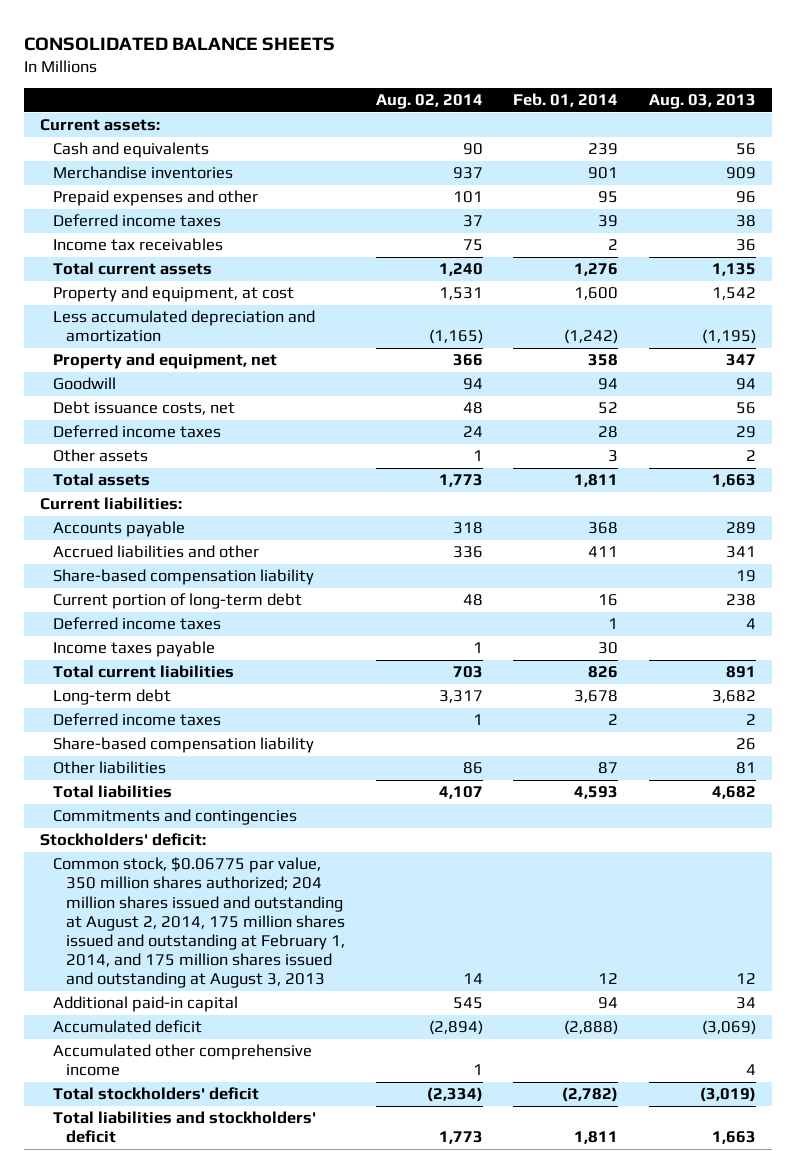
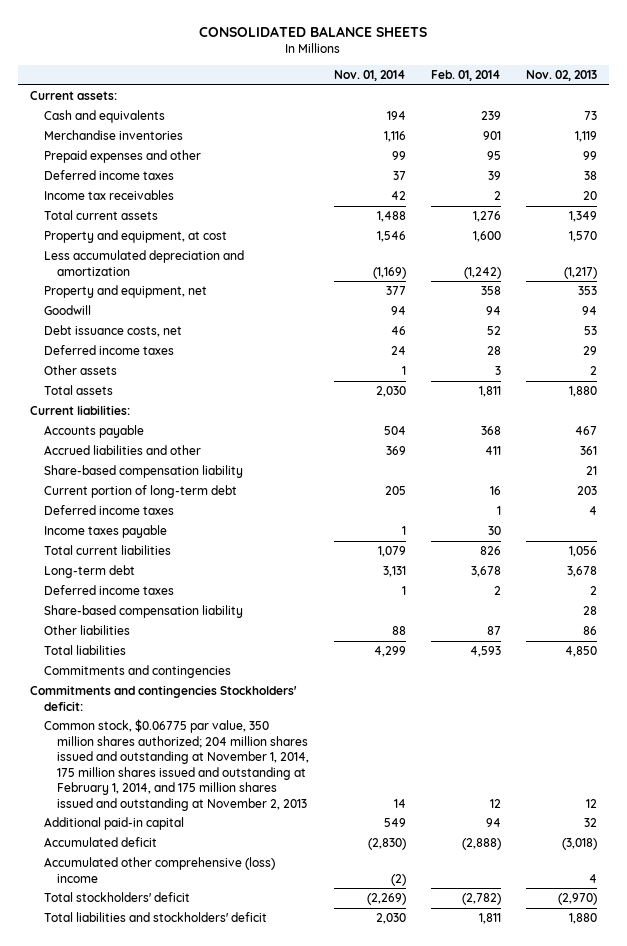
[375,94,483,110] Aug. 02, 2014 -> none
[649,94,757,110] Aug. 03, 2013 -> none
none -> [333,70,406,82] Nov. 01, 2014
none -> [525,70,597,82] Nov. 02, 2013
[39,833,206,847] Stockholders' deficit: -> [30,685,298,711] Commitments and contingencies Stockholders' deficit:
[52,857,345,989] Common stock, $0.06775 par value, 350 million shares authorized; 204 million shares issued and outstanding at August 2, 2014, 175 million shares issued and outstanding at February 1, 2014, and 175 million shares issued and outstanding at August 3, 2013 -> [43,719,309,811] Common stock, $0.06775 par value, 350 million shares authorized; 204 million shares issued and outstanding at November 1, 2014, 175 million shares issued and outstanding at February 1, 2014, and 175 million shares issued and outstanding at November 2, 2013
[52,1044,312,1077] Accumulated other comprehensive income -> [43,857,275,883] Accumulated other comprehensive (loss) income

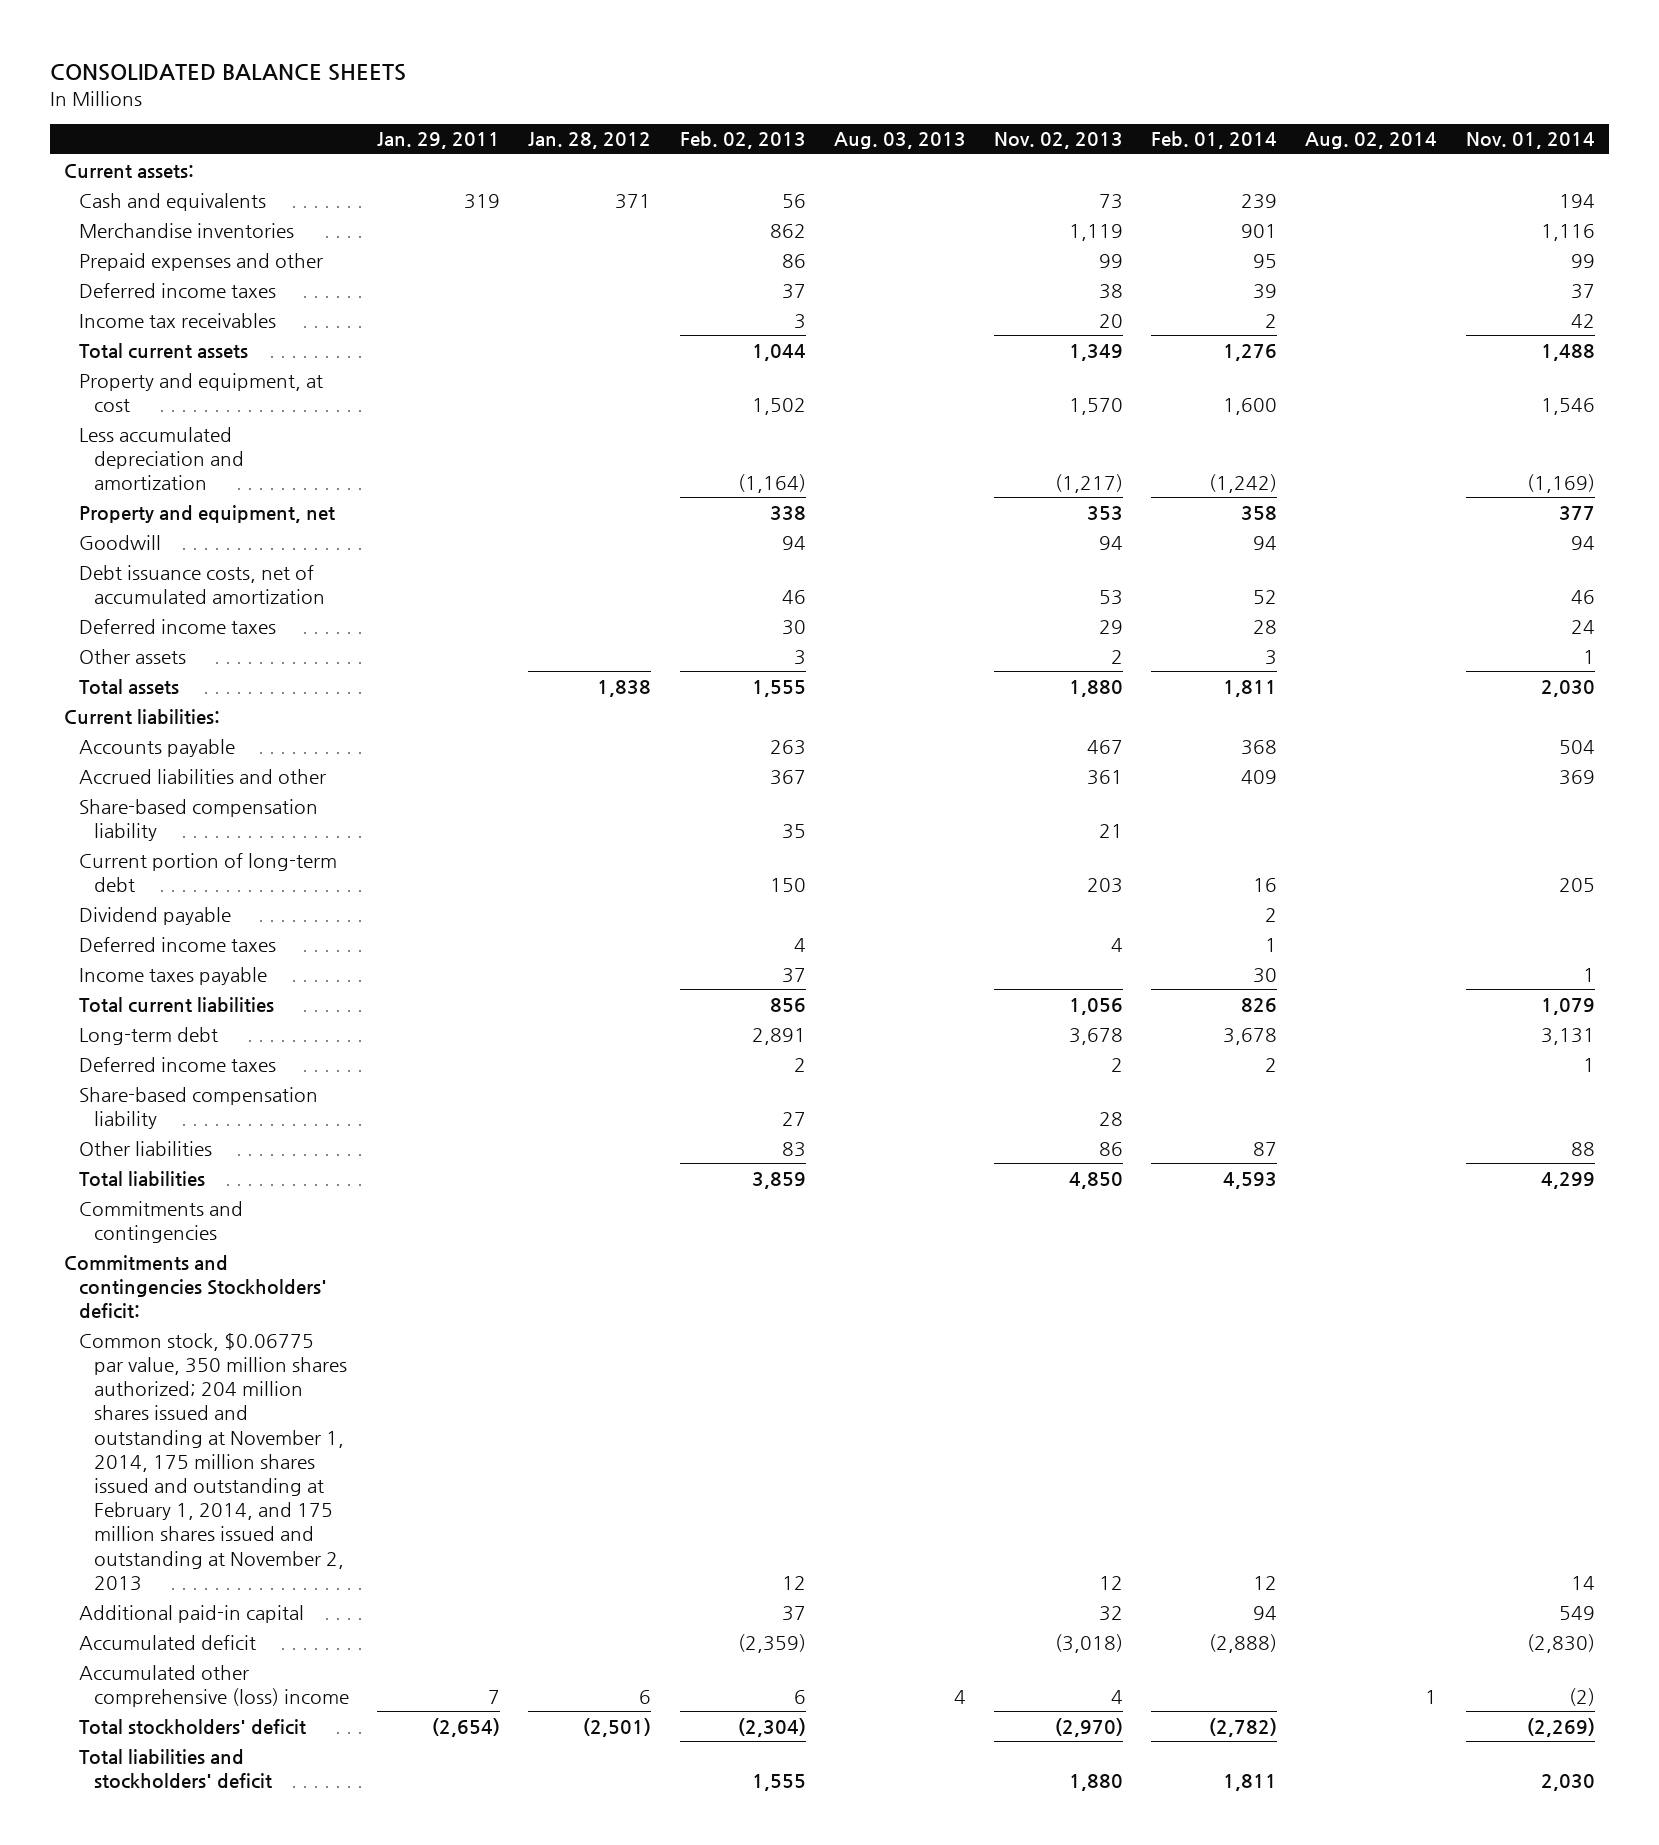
none -> [377,132,501,150] Jan. 29, 2011
none -> [528,132,652,150] Jan. 28, 2012
none -> [679,131,806,150] Feb. 02, 2013
none -> [833,132,966,150] Aug. 03, 2013
none -> [1305,132,1438,150] Aug. 02, 2014
[43,325,182,338] Debt issuance costs, net -> [79,564,326,604] Debt issuance costs, net of accumulated amortization
[484,446,501,456] 411 -> [1241,769,1278,784] 409
none -> [79,906,232,925] Dividend payable

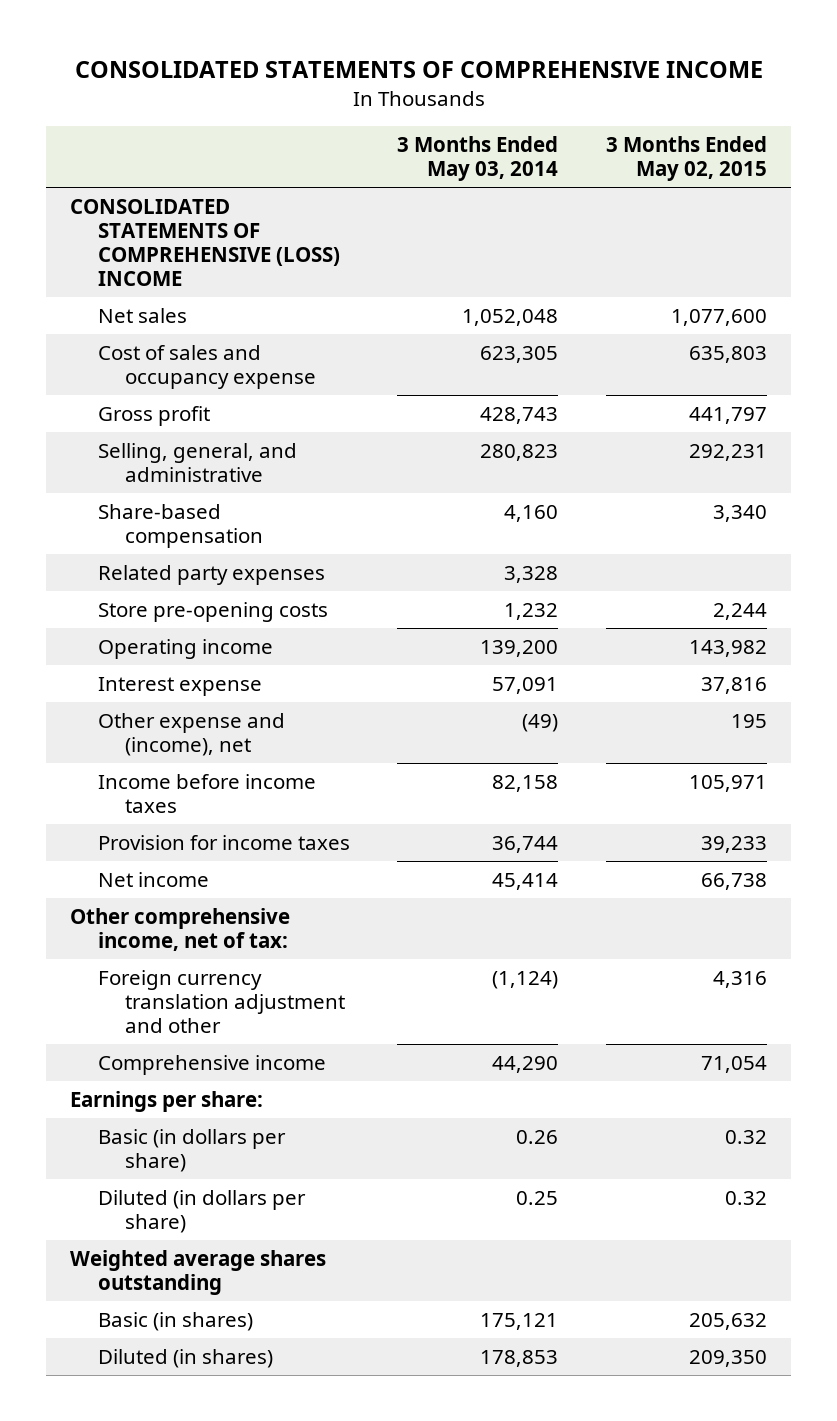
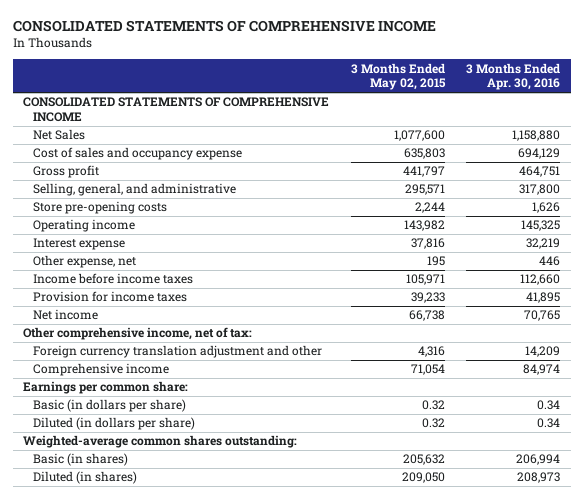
[397,135,559,182] 3 Months Ended May 03, 2014 -> none
none -> [466,62,561,91] 3 Months Ended Apr. 30, 2016
[69,198,340,287] CONSOLIDATED STATEMENTS OF COMPREHENSIVE (LOSS) INCOME -> [23,97,330,123] CONSOLIDATED STATEMENTS OF COMPREHENSIVE INCOME
[97,307,187,323] Net sales -> [33,129,86,141] Net Sales
[97,503,264,548] Share-based compensation -> none
[97,564,325,585] Related party expenses -> none
[689,443,768,461] 292,231 -> [404,184,445,196] 295,571
[97,712,285,756] Other expense and (income), net -> [33,255,137,269] Other expense, net
[69,1090,263,1112] Earnings per share: -> [23,381,189,395] Earnings per common share:
[69,1249,326,1295] Weighted average shares outstanding -> [23,435,298,449] Weighted-average common shares outstanding:
[689,1349,768,1367] 209,350 -> [401,472,445,484] 209,050

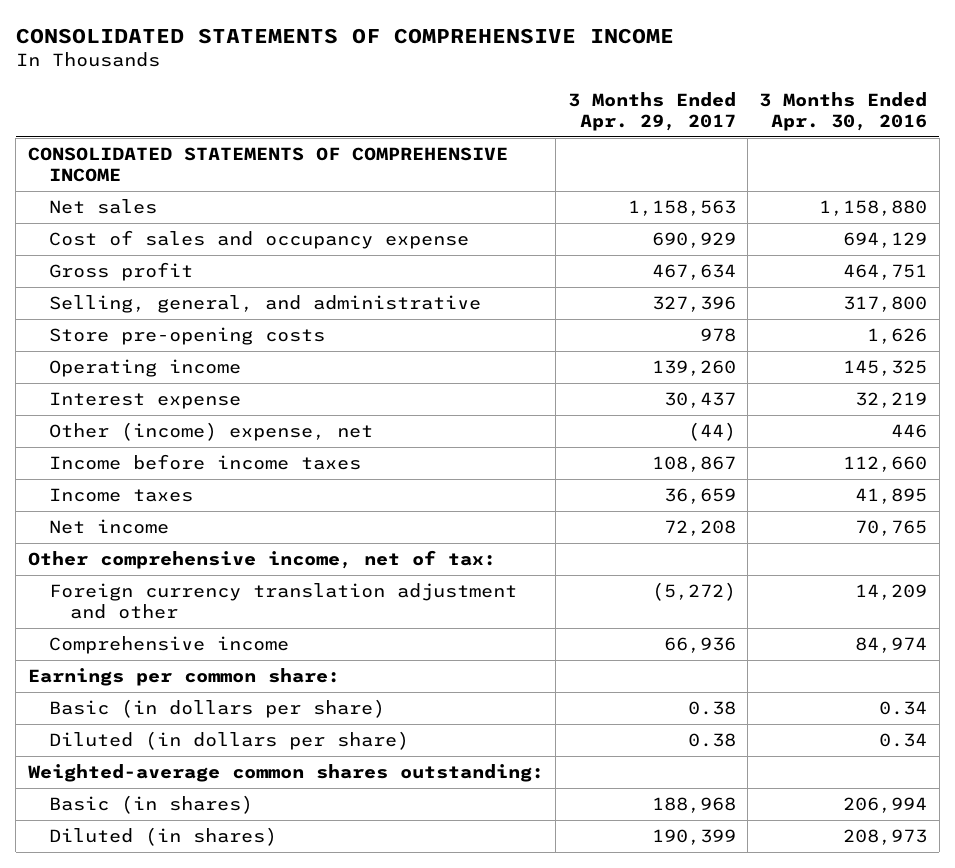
[350,62,446,91] 3 Months Ended May 02, 2015 -> none
none -> [567,91,736,131] 3 Months Ended Apr. 29, 2017
[33,129,86,141] Net Sales -> [49,198,158,214] Net sales
[33,255,137,269] Other expense, net -> [49,421,374,441] Other (income) expense, net
[33,291,188,303] Provision for income taxes -> [49,487,194,502] Income taxes

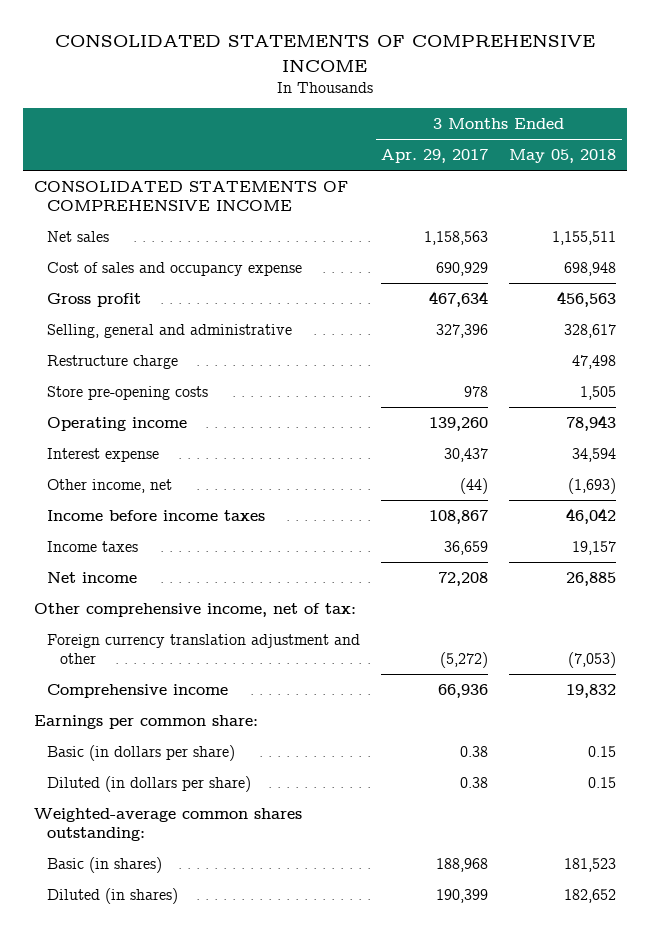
[759,91,928,131] 3 Months Ended Apr. 30, 2016 -> none
none -> [509,149,617,164] May 05, 2018
[49,294,482,313] Selling, general, and administrative -> [47,323,293,338] Selling, general and administrative
none -> [47,354,179,369] Restructure charge
[49,421,374,441] Other (income) expense, net -> [47,478,173,493] Other income, net

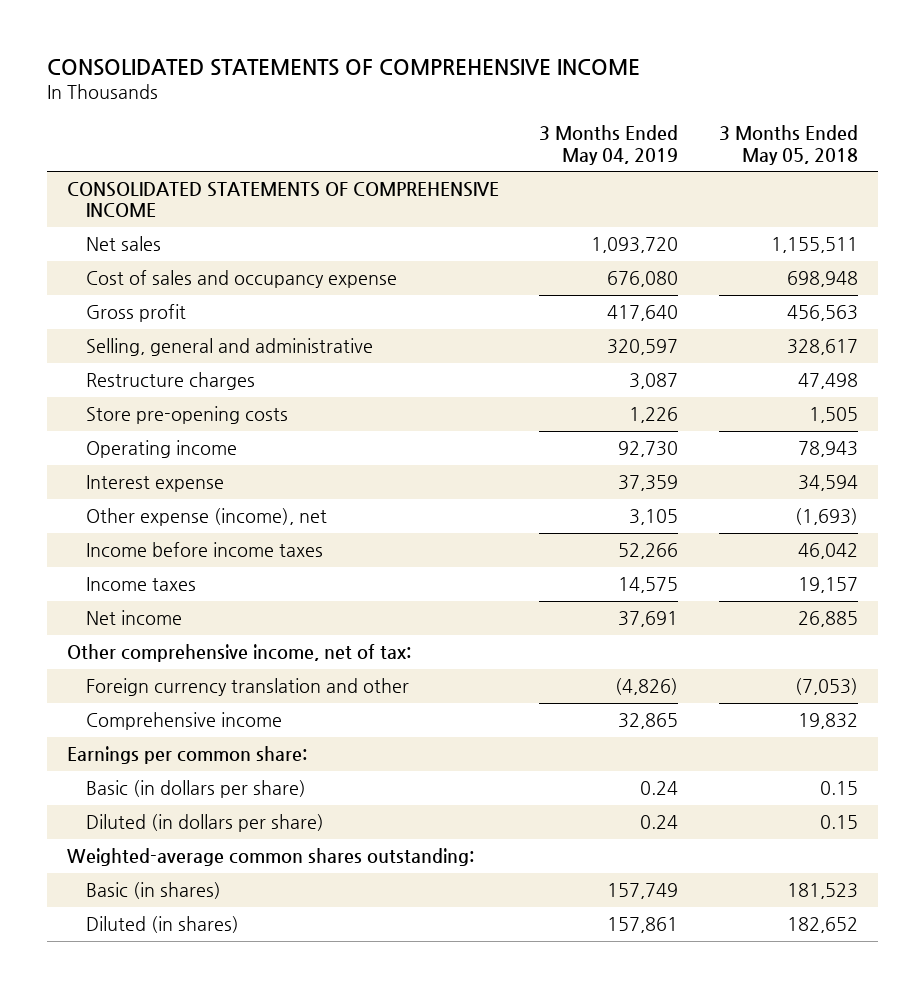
[381,149,489,164] Apr. 29, 2017 -> none
none -> [539,125,679,165] 3 Months Ended May 04, 2019
[47,354,179,369] Restructure charge -> [85,372,255,391] Restructure charges
[47,478,173,493] Other income, net -> [85,508,327,527] Other expense (income), net
[47,633,361,665] Foreign currency translation adjustment and other -> [85,678,409,697] Foreign currency translation and other

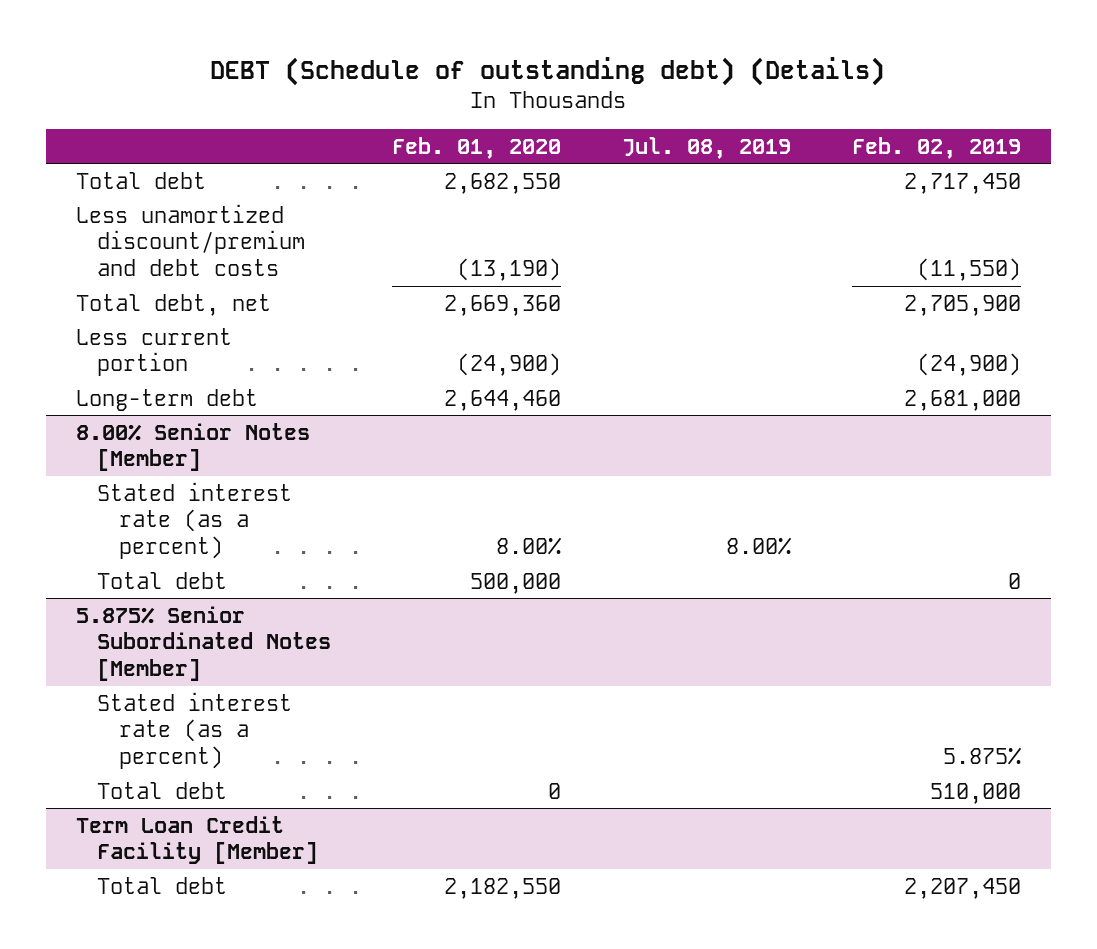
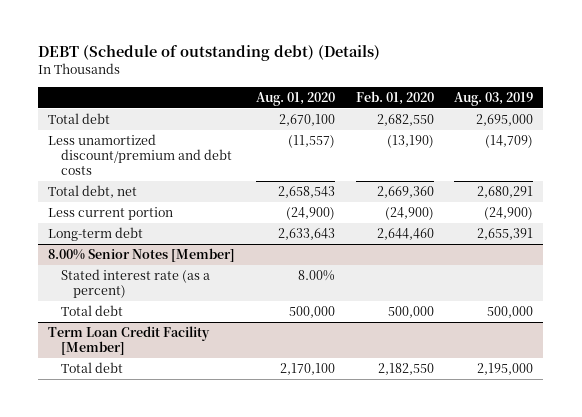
[621,136,791,159] Jul. 08, 2019 -> none
[851,136,1021,159] Feb. 02, 2019 -> none
none -> [256,91,336,106] Aug. 01, 2020
none -> [454,91,534,106] Aug. 03, 2019
[97,481,293,560] Stated interest rate (as a percent) -> none
[76,605,332,682] 5.875% Senior Subordinated Notes [Member] -> none
[97,781,228,799] Total debt -> none
[97,571,228,589] Total debt -> [60,305,123,317] Total debt

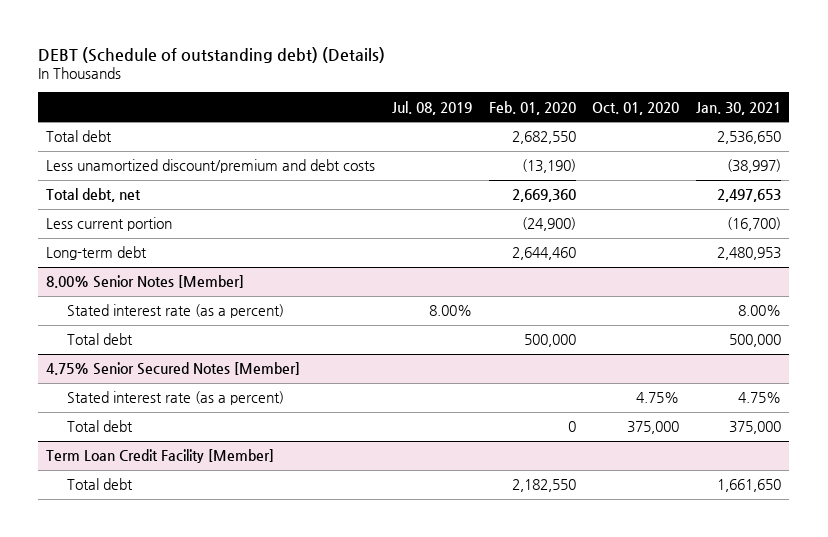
[256,91,336,106] Aug. 01, 2020 -> none
[454,91,534,106] Aug. 03, 2019 -> none
none -> [392,100,473,115] Jul. 08, 2019
none -> [592,101,680,115] Oct. 01, 2020
none -> [696,101,782,115] Jan. 30, 2021
none -> [46,362,301,376] 4.75% Senior Secured Notes [Member]
none -> [67,391,285,406] Stated interest rate (as a percent)
none -> [67,420,134,433] Total debt

